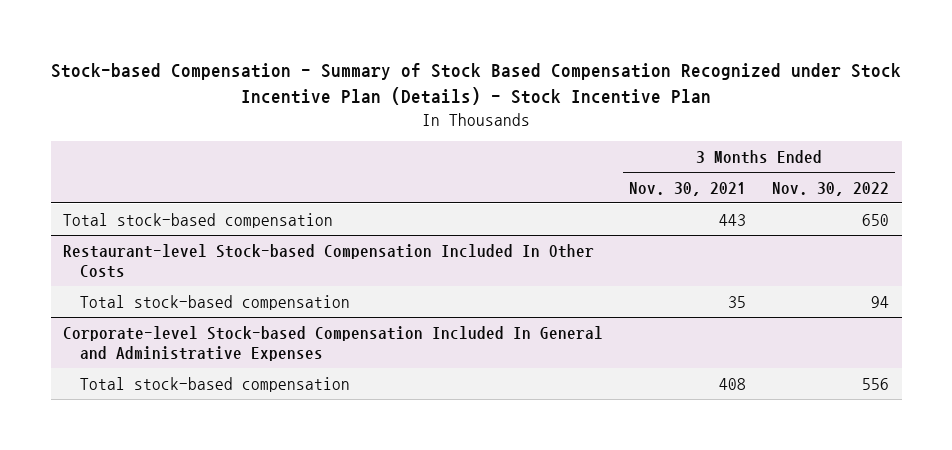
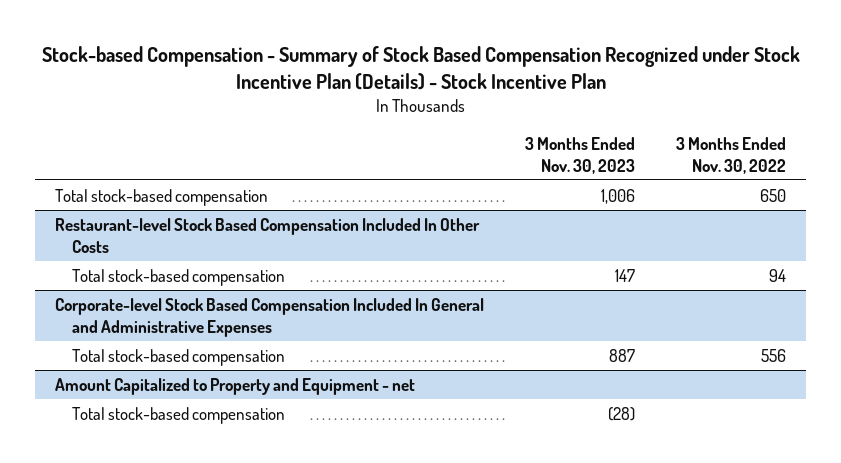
[629,181,747,196] Nov. 30, 2021 -> none
none -> [525,136,636,174] 3 Months Ended Nov. 30, 2023
[63,243,595,279] Restaurant-level Stock-based Compensation Included In Other Costs -> [55,217,481,253] Restaurant-level Stock Based Compensation Included In Other Costs
[63,325,604,362] Corporate-level Stock-based Compensation Included In General and Administrative Expenses -> [55,297,485,337] Corporate-level Stock Based Compensation Included In General and Administrative Expenses
none -> [55,377,416,395] Amount Capitalized to Property and Equipment - net
none -> [72,406,286,424] Total stock-based compensation

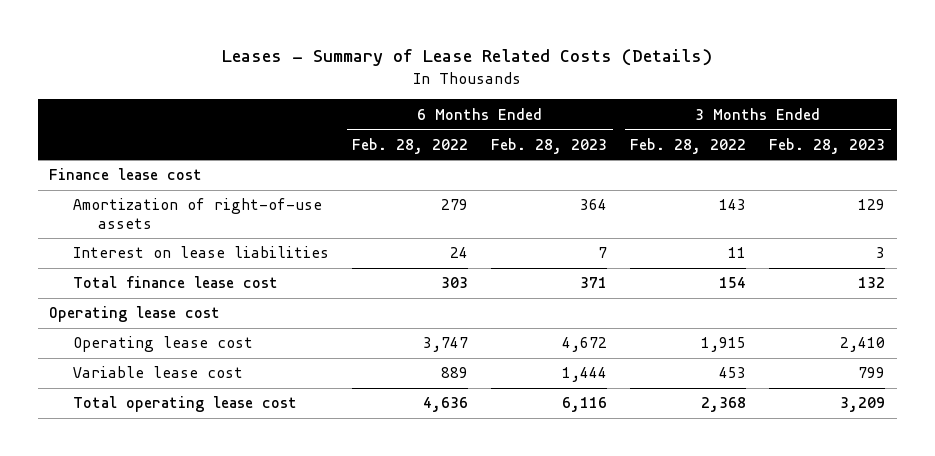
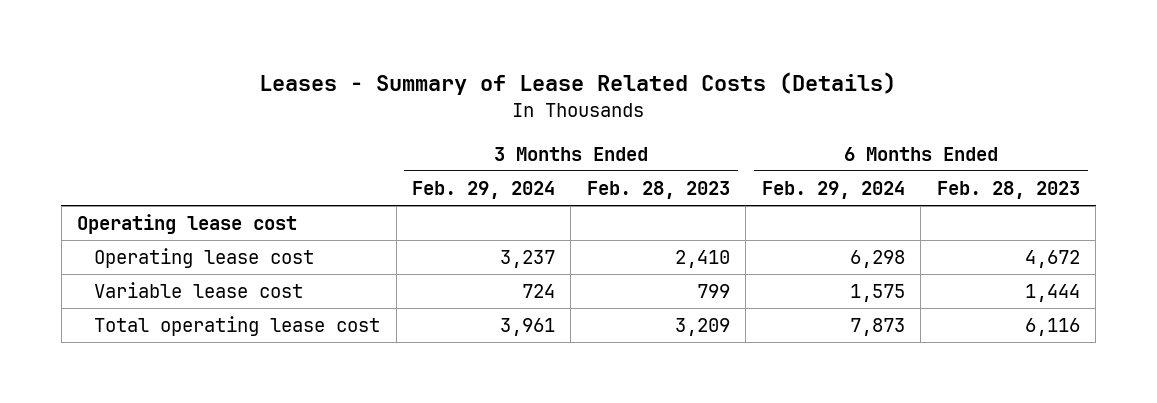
[352,137,469,154] Feb. 28, 2022 -> none
[630,137,747,154] Feb. 28, 2022 -> none
none -> [412,181,556,200] Feb. 29, 2024
none -> [761,181,905,200] Feb. 29, 2024
[49,168,203,181] Finance lease cost -> none
[73,198,323,229] Amortization of right-of-use assets -> none
[73,246,330,259] Interest on lease liabilities -> none
[73,276,279,289] Total finance lease cost -> none

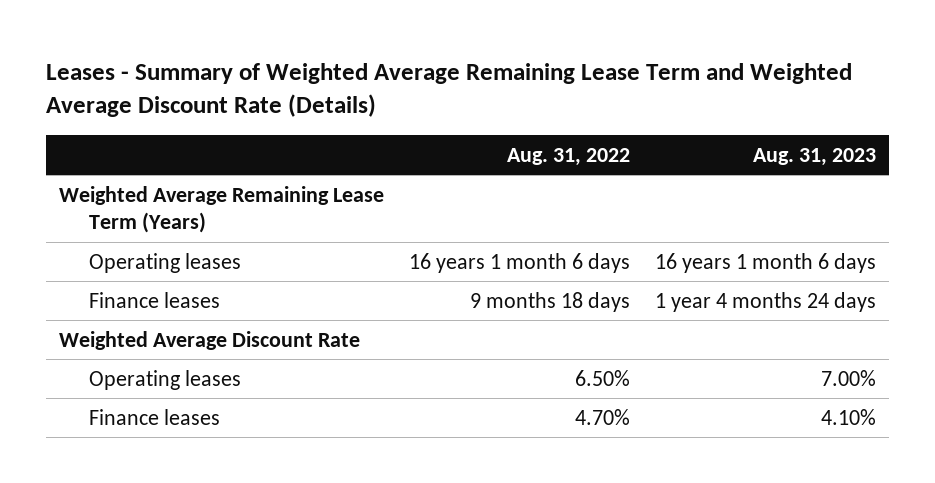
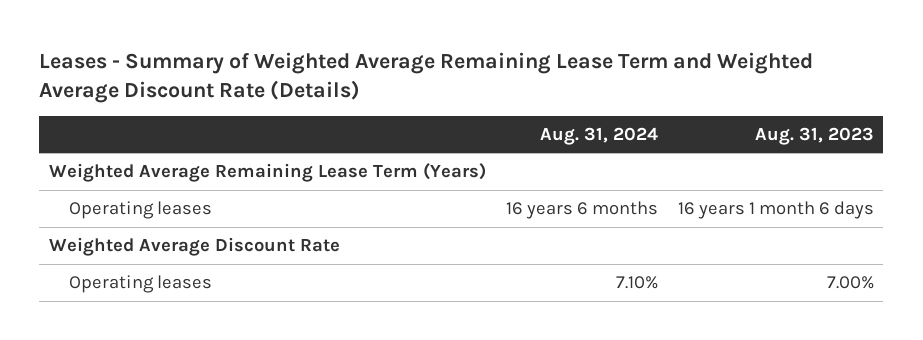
[506,147,630,166] Aug. 31, 2022 -> none
none -> [539,126,658,145] Aug. 31, 2024
[88,291,220,308] Finance leases -> none
[88,408,220,425] Finance leases -> none

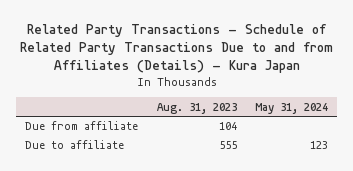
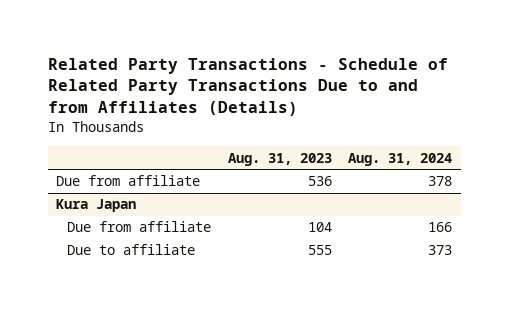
[19,24,333,74] Related Party Transactions - Schedule of Related Party Transactions Due to and from Affiliates (Details) - Kura Japan -> [47,57,448,117] Related Party Transactions - Schedule of Related Party Transactions Due to and from Affiliates (Details)
[255,102,329,114] May 31, 2024 -> none
none -> [348,152,453,166] Aug. 31, 2024
none -> [55,175,200,187] Due from affiliate
none -> [55,199,136,213] Kura Japan

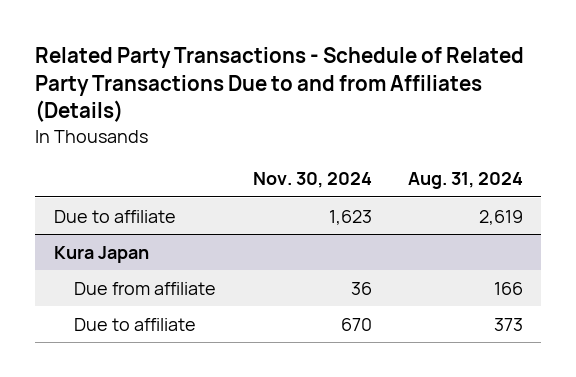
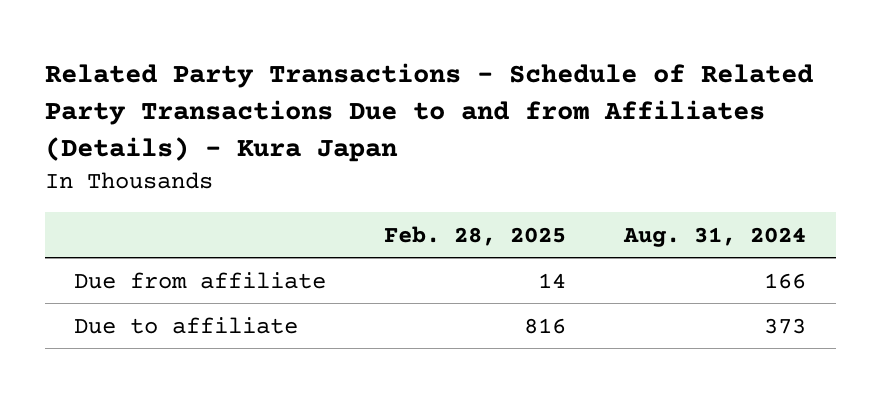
[35,47,525,123] Related Party Transactions - Schedule of Related Party Transactions Due to and from Affiliates (Details) -> [44,62,813,163] Related Party Transactions - Schedule of Related Party Transactions Due to and from Affiliates (Details) - Kura Japan
[252,171,372,188] Nov. 30, 2024 -> none
none -> [384,225,567,246] Feb. 28, 2025
[53,209,176,223] Due to affiliate -> none
[53,245,149,263] Kura Japan -> none

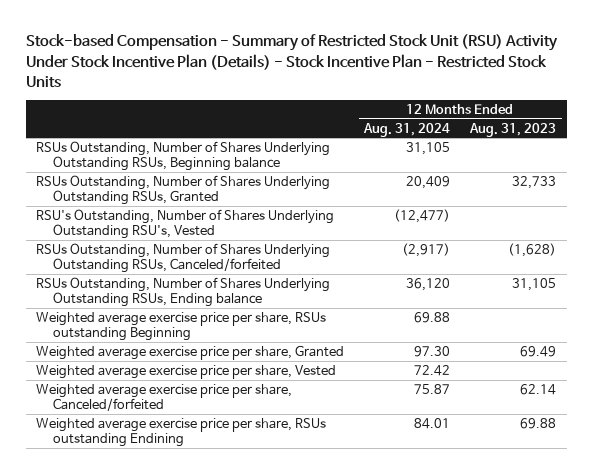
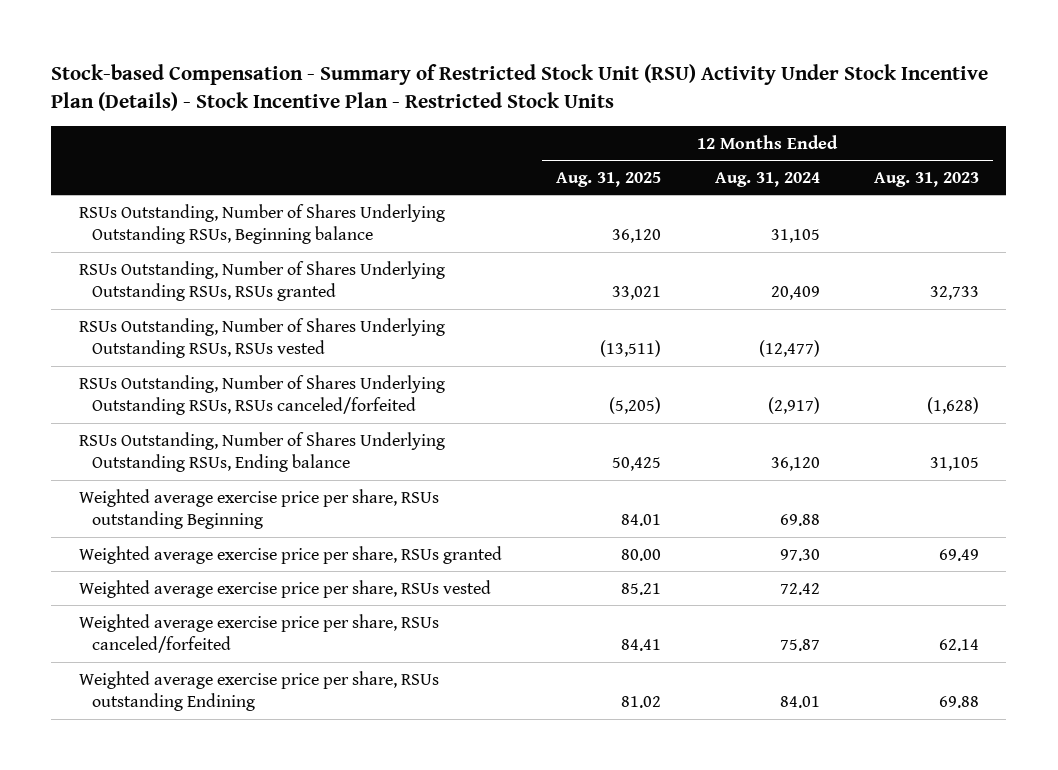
none -> [555,171,661,187] Aug. 31, 2025
[35,174,330,206] RSUs Outstanding, Number of Shares Underlying Outstanding RSUs, Granted -> [78,260,445,302] RSUs Outstanding, Number of Shares Underlying Outstanding RSUs, RSUs granted
[35,208,334,240] RSU's Outstanding, Number of Shares Underlying Outstanding RSU's, Vested -> [78,317,445,359] RSUs Outstanding, Number of Shares Underlying Outstanding RSUs, RSUs vested
[35,242,330,274] RSUs Outstanding, Number of Shares Underlying Outstanding RSUs, Canceled/forfeited -> [78,374,445,416] RSUs Outstanding, Number of Shares Underlying Outstanding RSUs, RSUs canceled/forfeited
[35,344,344,360] Weighted average exercise price per share, Granted -> [78,545,502,564] Weighted average exercise price per share, RSUs granted
[35,364,336,379] Weighted average exercise price per share, Vested -> [78,579,491,598] Weighted average exercise price per share, RSUs vested
[35,383,292,412] Weighted average exercise price per share, Canceled/forfeited -> [78,613,439,654] Weighted average exercise price per share, RSUs canceled/forfeited

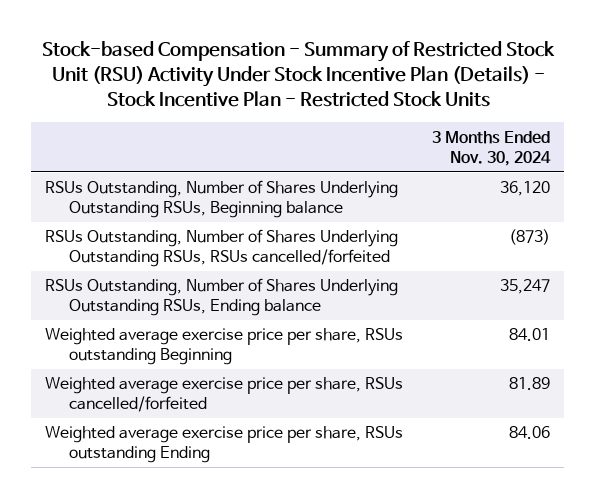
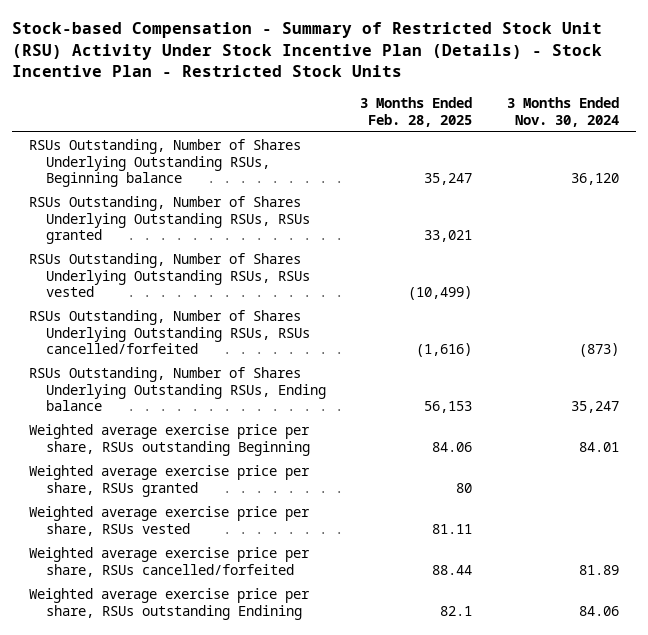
none -> [360,97,473,127] 3 Months Ended Feb. 28, 2025
none -> [29,196,310,245] RSUs Outstanding, Number of Shares Underlying Outstanding RSUs, RSUs granted
none -> [29,253,310,298] RSUs Outstanding, Number of Shares Underlying Outstanding RSUs, RSUs vested
none -> [29,465,311,497] Weighted average exercise price per share, RSUs granted
none -> [29,506,311,536] Weighted average exercise price per share, RSUs vested
[45,426,404,464] Weighted average exercise price per share, RSUs outstanding Ending -> [29,588,311,620] Weighted average exercise price per share, RSUs outstanding Endining

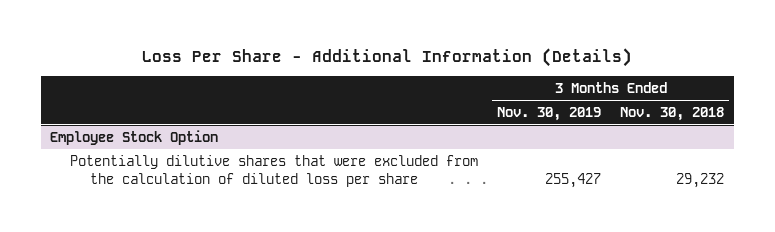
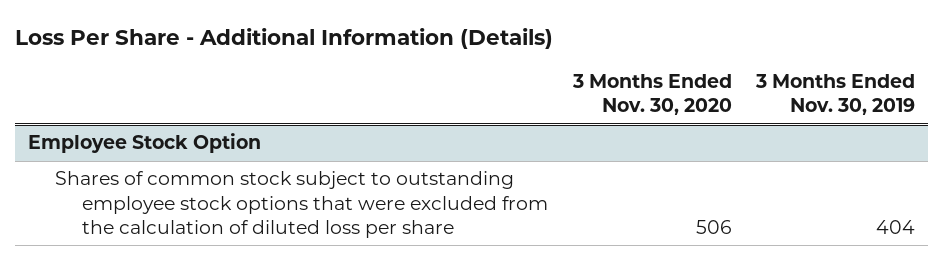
[620,106,725,121] Nov. 30, 2018 -> none
none -> [571,74,732,116] 3 Months Ended Nov. 30, 2020
[69,154,478,187] Potentially dilutive shares that were excluded from the calculation of diluted loss per share -> [54,171,549,239] Shares of common stock subject to outstanding employee stock options that were excluded from the calculation of diluted loss per share
[545,172,602,188] 255,427 -> [876,220,916,235] 404

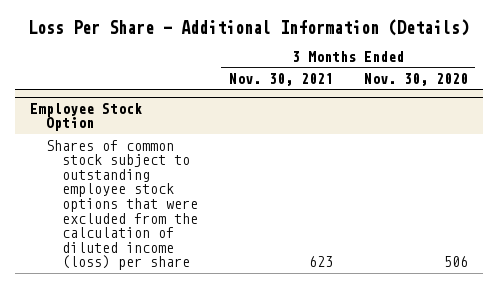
[755,74,916,116] 3 Months Ended Nov. 30, 2019 -> none
none -> [228,73,333,87] Nov. 30, 2021
[54,171,549,239] Shares of common stock subject to outstanding employee stock options that were excluded from the calculation of diluted loss per share -> [46,139,199,271] Shares of common stock subject to outstanding employee stock options that were excluded from the calculation of diluted income (loss) per share

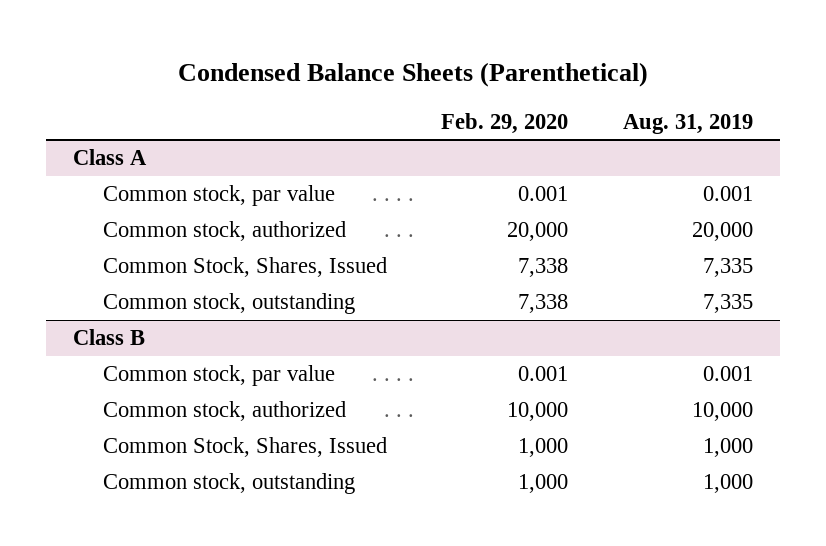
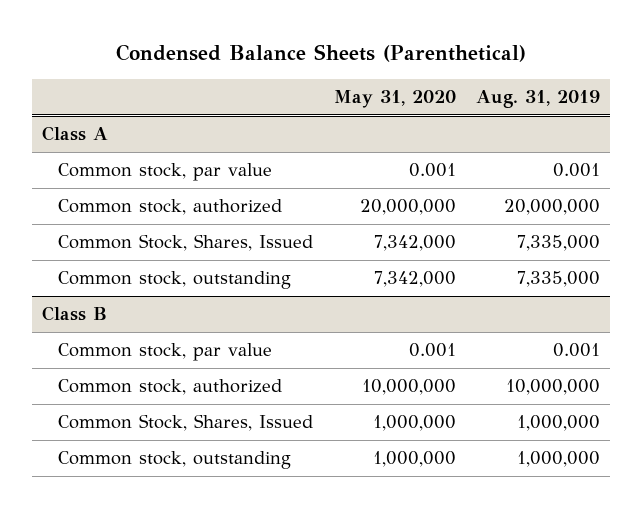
[441,112,569,134] Feb. 29, 2020 -> none
none -> [333,90,456,109] May 31, 2020
[691,222,753,242] 20,000 -> [504,199,601,216] 20,000,000
[702,258,753,278] 7,335 -> [517,235,601,252] 7,335,000
[702,294,753,314] 7,335 -> [517,271,601,288] 7,335,000
[691,402,753,422] 10,000 -> [506,379,601,396] 10,000,000
[702,438,753,458] 1,000 -> [517,415,601,432] 1,000,000
[702,474,753,494] 1,000 -> [517,451,601,468] 1,000,000

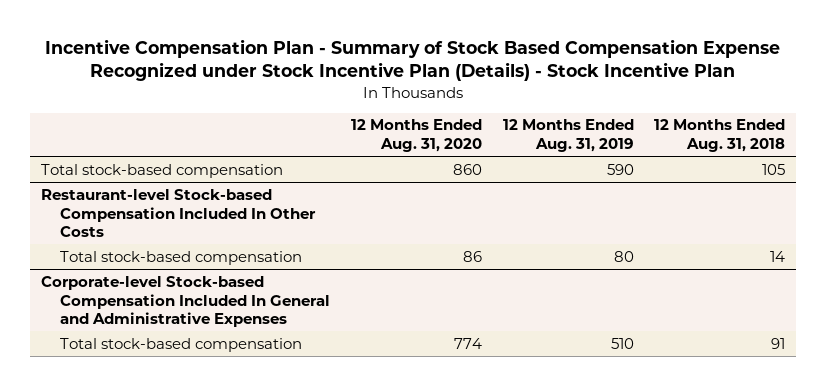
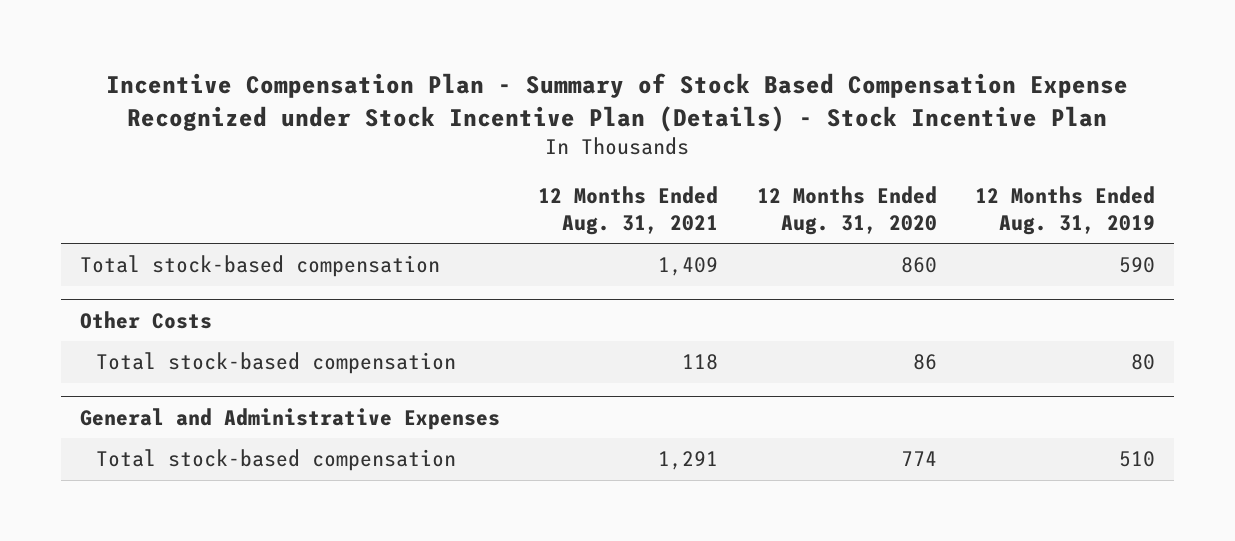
[654,119,786,153] 12 Months Ended Aug. 31, 2018 -> none
none -> [538,186,719,235] 12 Months Ended Aug. 31, 2021
[40,188,317,238] Restaurant-level Stock-based Compensation Included In Other Costs -> [79,310,212,329] Other Costs
[40,275,331,328] Corporate-level Stock-based Compensation Included In General and Administrative Expenses -> [79,407,500,430] General and Administrative Expenses

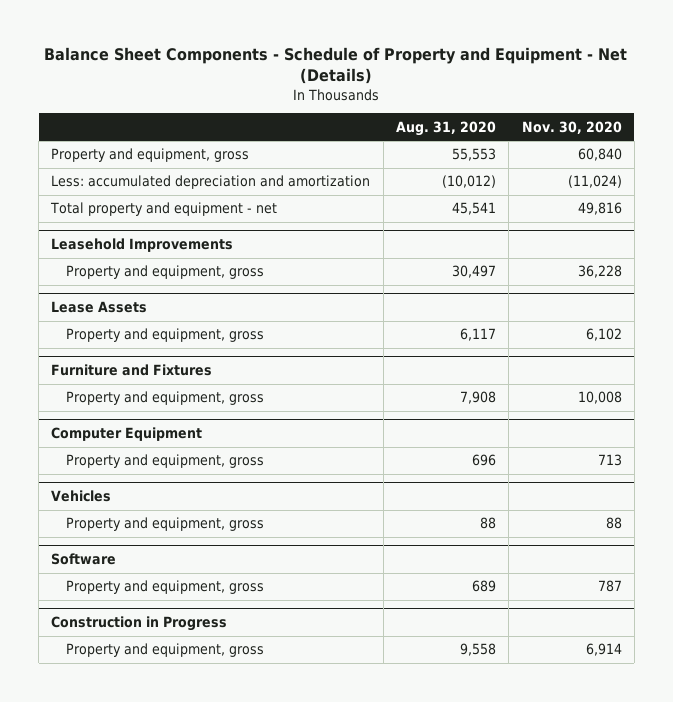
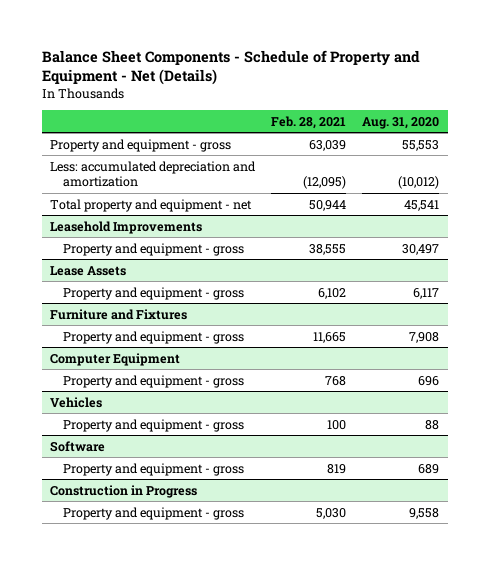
[521,120,622,134] Nov. 30, 2020 -> none
none -> [271,115,347,129] Feb. 28, 2021
[51,148,250,163] Property and equipment, gross -> [50,138,232,152] Property and equipment - gross
[66,265,265,280] Property and equipment, gross -> [62,242,244,256] Property and equipment - gross
[66,328,265,343] Property and equipment, gross -> [62,286,244,300] Property and equipment - gross
[66,391,265,406] Property and equipment, gross -> [62,330,244,344] Property and equipment - gross
[66,454,265,469] Property and equipment, gross -> [62,374,244,388] Property and equipment - gross
[66,517,265,532] Property and equipment, gross -> [62,418,244,432] Property and equipment - gross
[66,580,265,595] Property and equipment, gross -> [62,462,244,476] Property and equipment - gross
[66,643,265,658] Property and equipment, gross -> [62,506,244,520] Property and equipment - gross

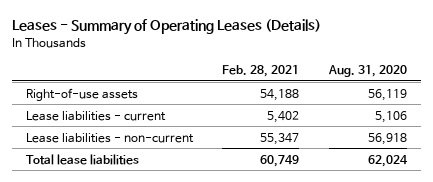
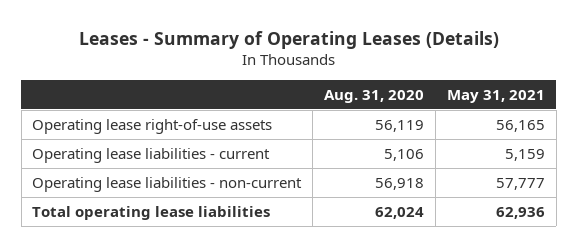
[222,65,300,78] Feb. 28, 2021 -> none
none -> [447,90,546,104] May 31, 2021
[26,87,139,101] Right-of-use assets -> [32,118,273,134] Operating lease right-of-use assets
[26,110,167,121] Lease liabilities - current -> [32,147,271,163] Operating lease liabilities - current
[26,132,195,143] Lease liabilities - non-current -> [32,176,303,192] Operating lease liabilities - non-current
[26,153,140,165] Total lease liabilities -> [32,205,271,220] Total operating lease liabilities

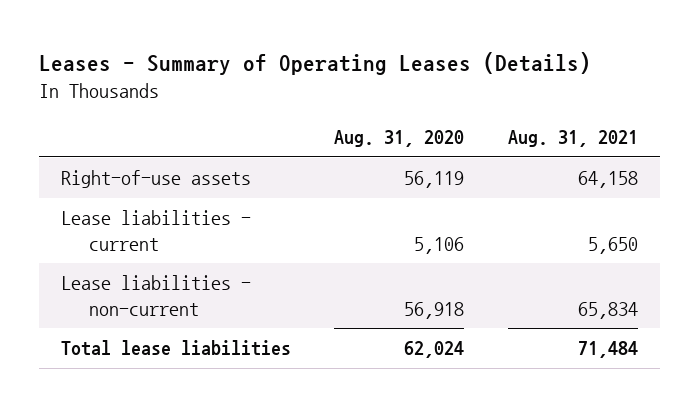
[447,90,546,104] May 31, 2021 -> none
none -> [507,130,638,148] Aug. 31, 2021
[32,118,273,134] Operating lease right-of-use assets -> [60,170,251,189] Right-of-use assets
[32,147,271,163] Operating lease liabilities - current -> [60,210,251,251] Lease liabilities - current
[32,176,303,192] Operating lease liabilities - non-current -> [60,275,251,316] Lease liabilities - non-current
[32,205,271,220] Total operating lease liabilities -> [60,340,291,357] Total lease liabilities

